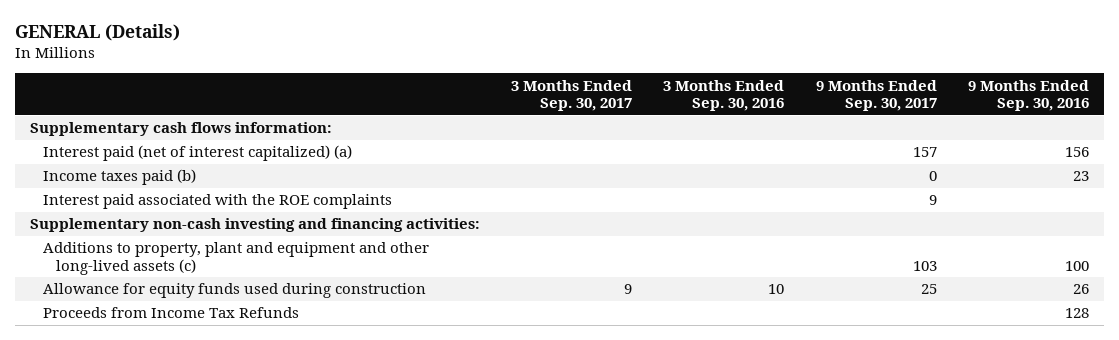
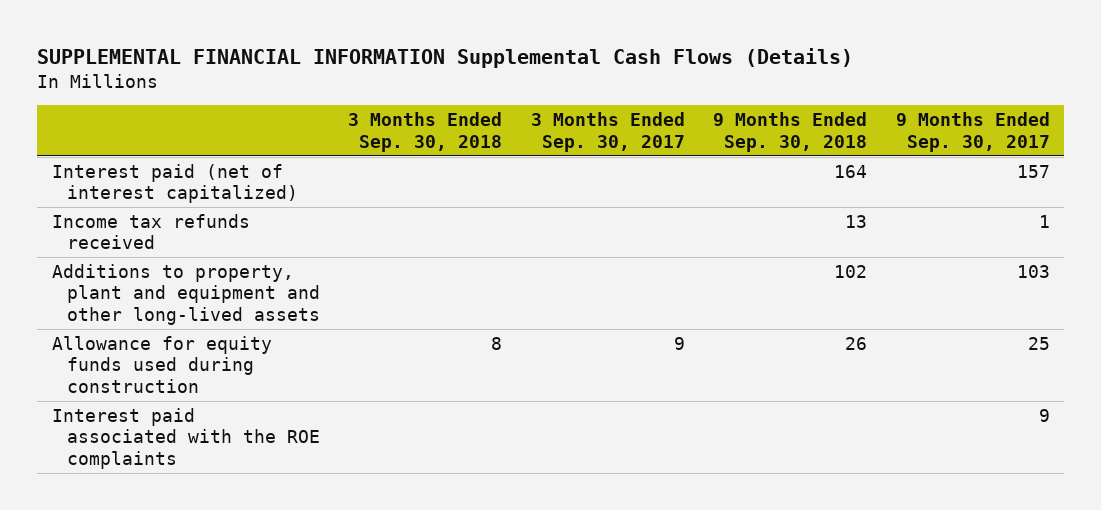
[14,24,180,42] GENERAL (Details) -> [37,48,854,69] SUPPLEMENTAL FINANCIAL INFORMATION Supplemental Cash Flows (Details)
[663,79,785,112] 3 Months Ended Sep. 30, 2016 -> none
[967,79,1089,112] 9 Months Ended Sep. 30, 2016 -> none
none -> [348,112,503,152] 3 Months Ended Sep. 30, 2018
none -> [713,112,868,152] 9 Months Ended Sep. 30, 2018
[30,122,333,137] Supplementary cash flows information: -> none
[42,169,196,186] Income taxes paid (b) -> none
[30,218,481,233] Supplementary non-cash investing and financing activities: -> none
[42,145,352,162] Interest paid (net of interest capitalized) (a) -> [51,163,298,204] Interest paid (net of interest capitalized)
none -> [51,213,250,250] Income tax refunds received
[42,242,429,275] Additions to property, plant and equipment and other long-lived assets (c) -> [51,263,320,325] Additions to property, plant and equipment and other long-lived assets
[42,307,299,319] Proceeds from Income Tax Refunds -> none
[42,194,392,210] Interest paid associated with the ROE complaints -> [51,407,320,469] Interest paid associated with the ROE complaints

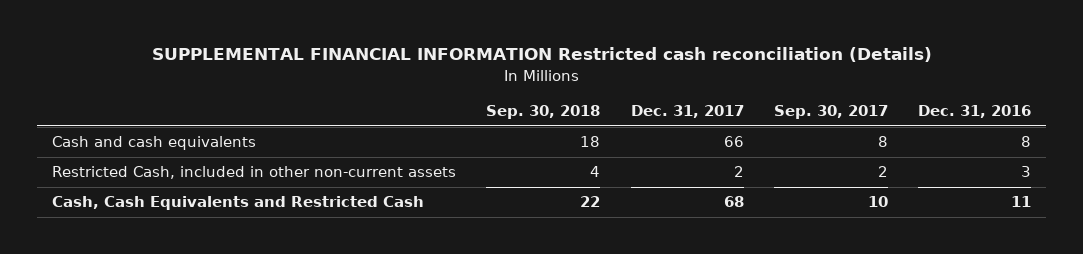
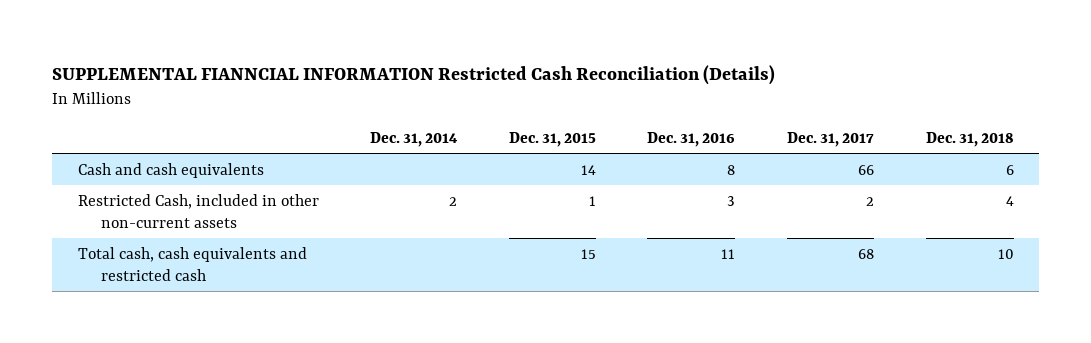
[151,47,932,63] SUPPLEMENTAL FINANCIAL INFORMATION Restricted cash reconciliation (Details) -> [51,64,775,85] SUPPLEMENTAL FIANNCIAL INFORMATION Restricted Cash Reconciliation (Details)
[486,105,601,120] Sep. 30, 2018 -> none
[773,105,888,120] Sep. 30, 2017 -> none
none -> [370,131,459,147] Dec. 31, 2014
none -> [508,131,596,147] Dec. 31, 2015
none -> [925,131,1014,147] Dec. 31, 2018
[52,196,425,211] Cash, Cash Equivalents and Restricted Cash -> [77,246,307,281] Total cash, cash equivalents and restricted cash

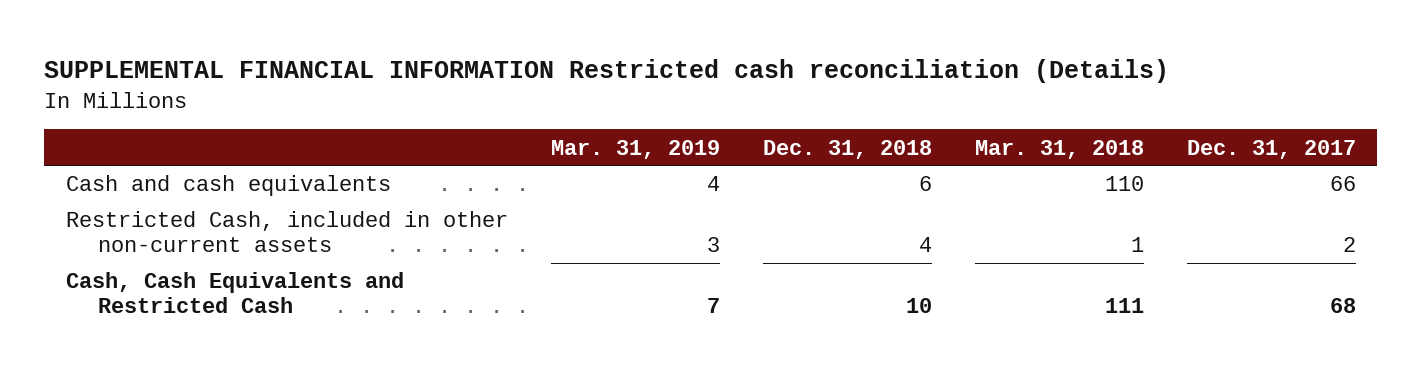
[51,64,775,85] SUPPLEMENTAL FIANNCIAL INFORMATION Restricted Cash Reconciliation (Details) -> [44,59,1170,84] SUPPLEMENTAL FINANCIAL INFORMATION Restricted cash reconciliation (Details)
[370,131,459,147] Dec. 31, 2014 -> none
[508,131,596,147] Dec. 31, 2015 -> none
[647,131,736,147] Dec. 31, 2016 -> none
none -> [550,139,720,159] Mar. 31, 2019
none -> [974,139,1144,159] Mar. 31, 2018
[77,246,307,281] Total cash, cash equivalents and restricted cash -> [65,272,404,314] Cash, Cash Equivalents and Restricted Cash

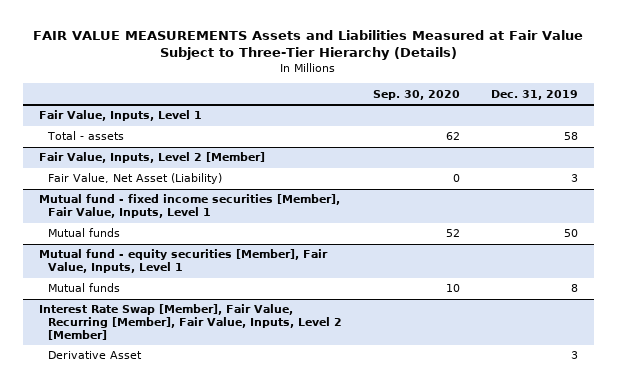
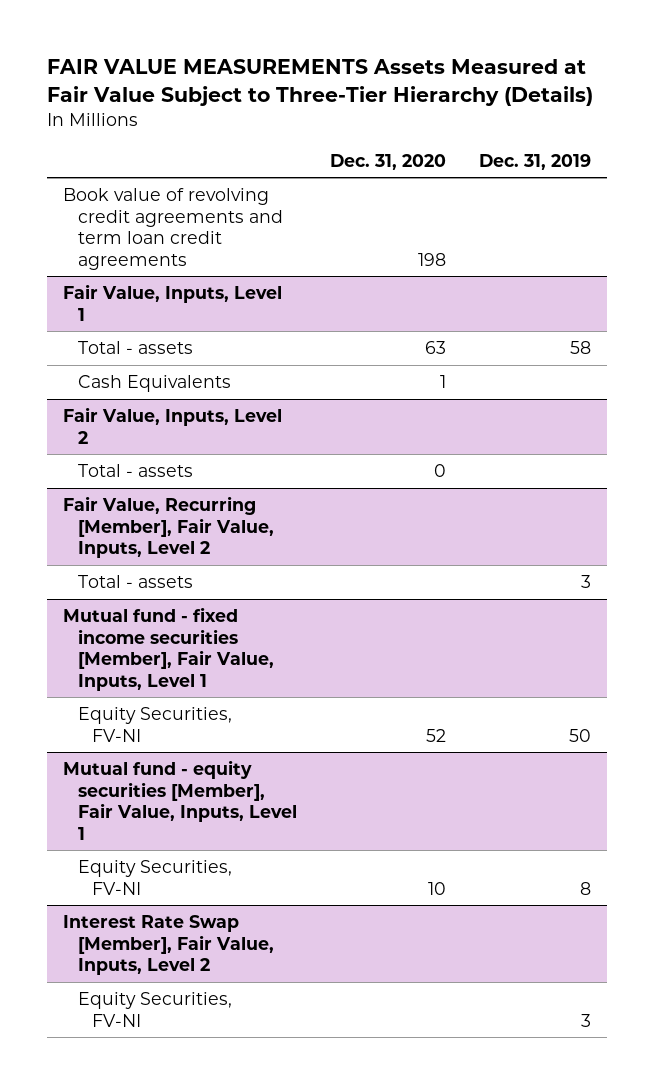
[33,30,584,61] FAIR VALUE MEASUREMENTS Assets and Liabilities Measured at Fair Value Subject to Three-Tier Hierarchy (Details) -> [46,59,593,106] FAIR VALUE MEASUREMENTS Assets Measured at Fair Value Subject to Three-Tier Hierarchy (Details)
[373,89,461,100] Sep. 30, 2020 -> none
none -> [329,153,446,170] Dec. 31, 2020
none -> [63,188,283,270] Book value of revolving credit agreements and term loan credit agreements
[48,173,223,185] Fair Value, Net Asset (Liability) -> none
none -> [77,375,231,393] Cash Equivalents
[38,152,265,164] Fair Value, Inputs, Level 2 [Member] -> [63,407,283,444] Fair Value, Inputs, Level 2
none -> [77,464,193,478] Total - assets
none -> [63,496,274,559] Fair Value, Recurring [Member], Fair Value, Inputs, Level 2
none -> [77,575,193,589] Total - assets
[48,228,121,238] Mutual funds -> [77,707,232,742] Equity Securities, FV-NI
[48,351,143,360] Derivative Asset -> none
[48,283,121,293] Mutual funds -> [77,860,232,895] Equity Securities, FV-NI
[38,304,343,341] Interest Rate Swap [Member], Fair Value, Recurring [Member], Fair Value, Inputs, Level 2 [Member] -> [63,915,274,976] Interest Rate Swap [Member], Fair Value, Inputs, Level 2
none -> [77,992,232,1027] Equity Securities, FV-NI

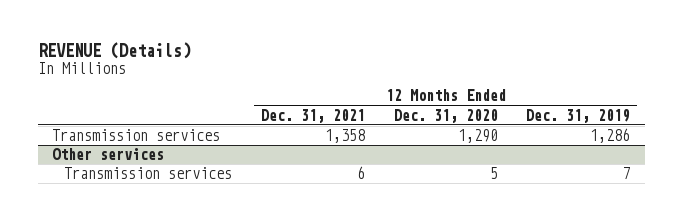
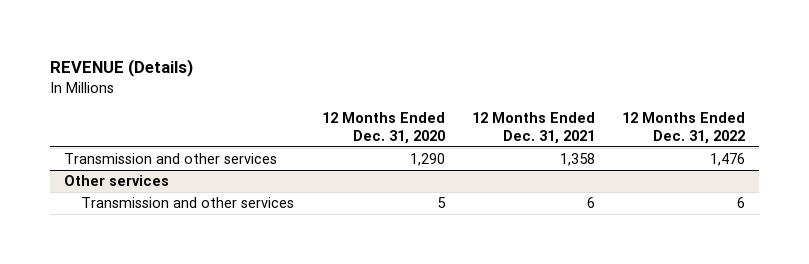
[526,108,631,123] Dec. 31, 2019 -> none
none -> [622,112,746,145] 12 Months Ended Dec. 31, 2022
[52,129,221,142] Transmission services -> [64,152,278,164] Transmission and other services
[64,167,233,180] Transmission services -> [81,196,295,208] Transmission and other services

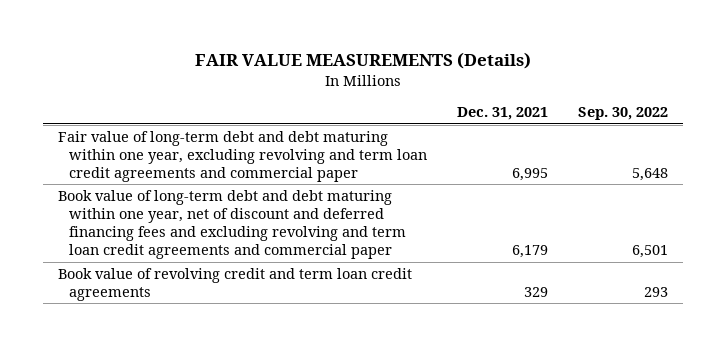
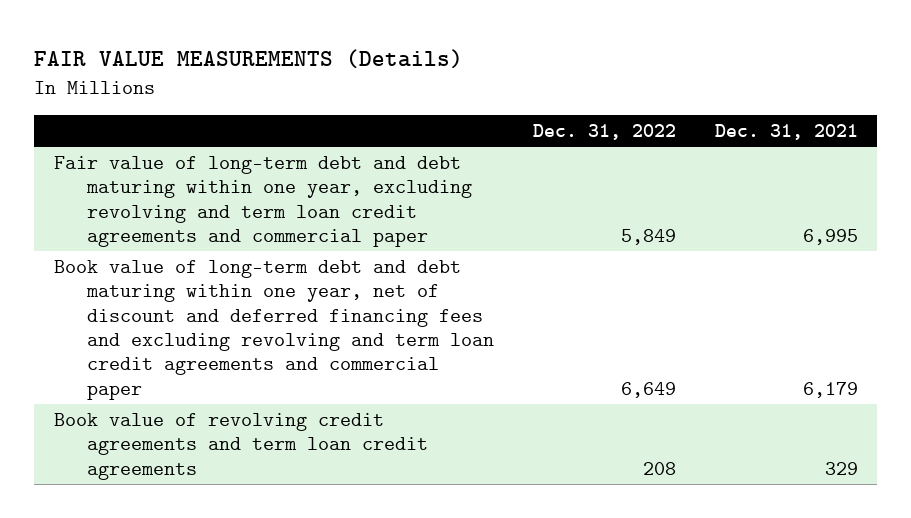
[578,107,669,121] Sep. 30, 2022 -> none
none -> [532,124,676,141] Dec. 31, 2022
[58,267,413,302] Book value of revolving credit and term loan credit agreements -> [53,412,428,480] Book value of revolving credit agreements and term loan credit agreements

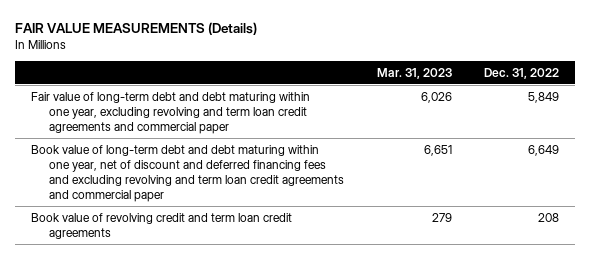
[714,124,858,141] Dec. 31, 2021 -> none
none -> [376,67,452,79] Mar. 31, 2023
[53,412,428,480] Book value of revolving credit agreements and term loan credit agreements -> [30,212,292,239] Book value of revolving credit and term loan credit agreements

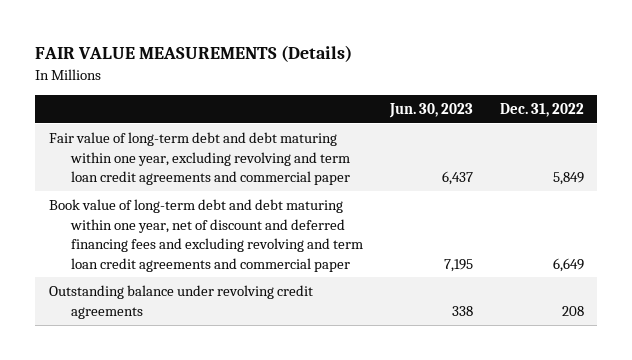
[376,67,452,79] Mar. 31, 2023 -> none
none -> [389,103,474,119] Jun. 30, 2023
[30,212,292,239] Book value of revolving credit and term loan credit agreements -> none
none -> [48,285,313,319] Outstanding balance under revolving credit agreements

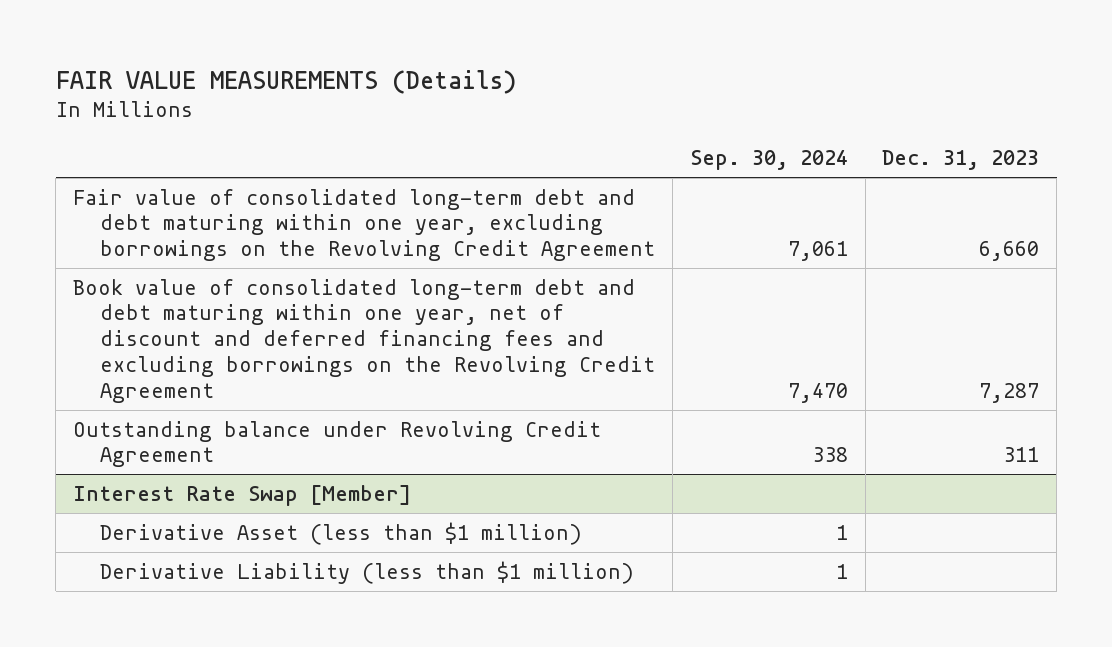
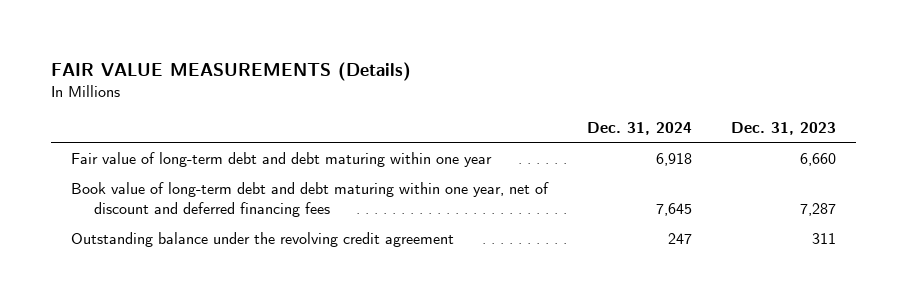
[689,150,848,171] Sep. 30, 2024 -> none
none -> [586,121,692,135] Dec. 31, 2024
[72,484,411,506] Interest Rate Swap [Member] -> none
[100,521,583,545] Derivative Asset (less than $1 million) -> none
[100,560,635,584] Derivative Liability (less than $1 million) -> none
[72,188,656,262] Fair value of consolidated long-term debt and debt maturing within one year, excluding borrowings on the Revolving Credit Agreement -> [70,151,492,167] Fair value of long-term debt and debt maturing within one year
[72,278,656,404] Book value of consolidated long-term debt and debt maturing within one year, net of discount and deferred financing fees and excluding borrowings on the Revolving Credit Agreement -> [70,181,549,217] Book value of long-term debt and debt maturing within one year, net of discount and deferred financing fees
[72,420,601,468] Outstanding balance under Revolving Credit Agreement -> [70,231,454,247] Outstanding balance under the revolving credit agreement

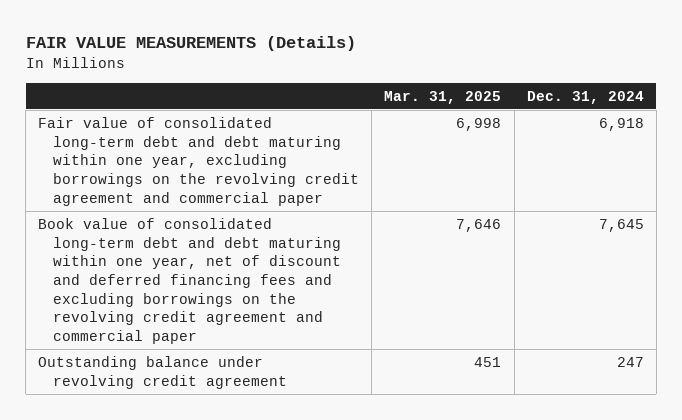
[731,121,837,135] Dec. 31, 2023 -> none
none -> [384,90,502,104] Mar. 31, 2025
[70,151,492,167] Fair value of long-term debt and debt maturing within one year -> [38,116,360,206] Fair value of consolidated long-term debt and debt maturing within one year, excluding borrowings on the revolving credit agreement and commercial paper
[70,181,549,217] Book value of long-term debt and debt maturing within one year, net of discount and deferred financing fees -> [38,217,342,345] Book value of consolidated long-term debt and debt maturing within one year, net of discount and deferred financing fees and excluding borrowings on the revolving credit agreement and commercial paper
[70,231,454,247] Outstanding balance under the revolving credit agreement -> [38,355,288,389] Outstanding balance under revolving credit agreement

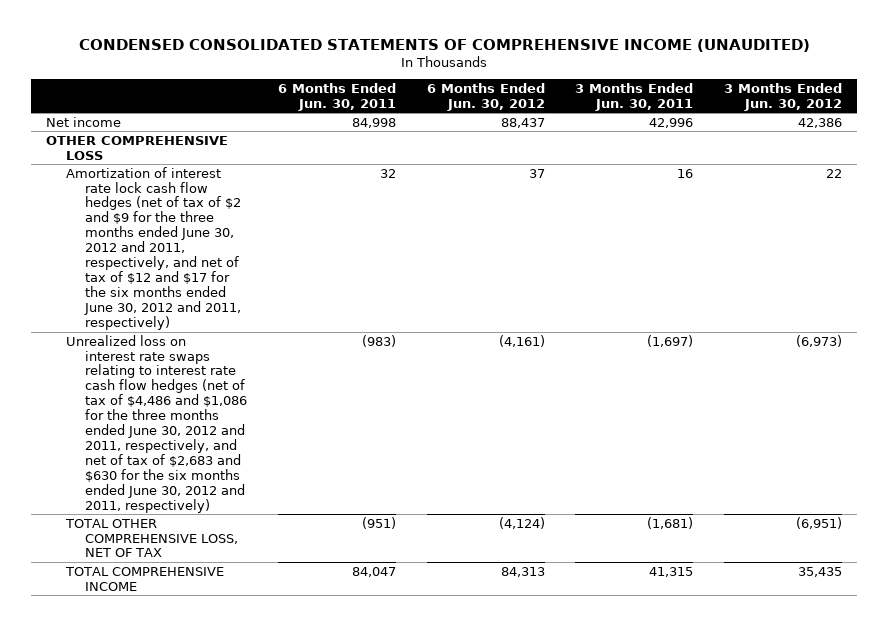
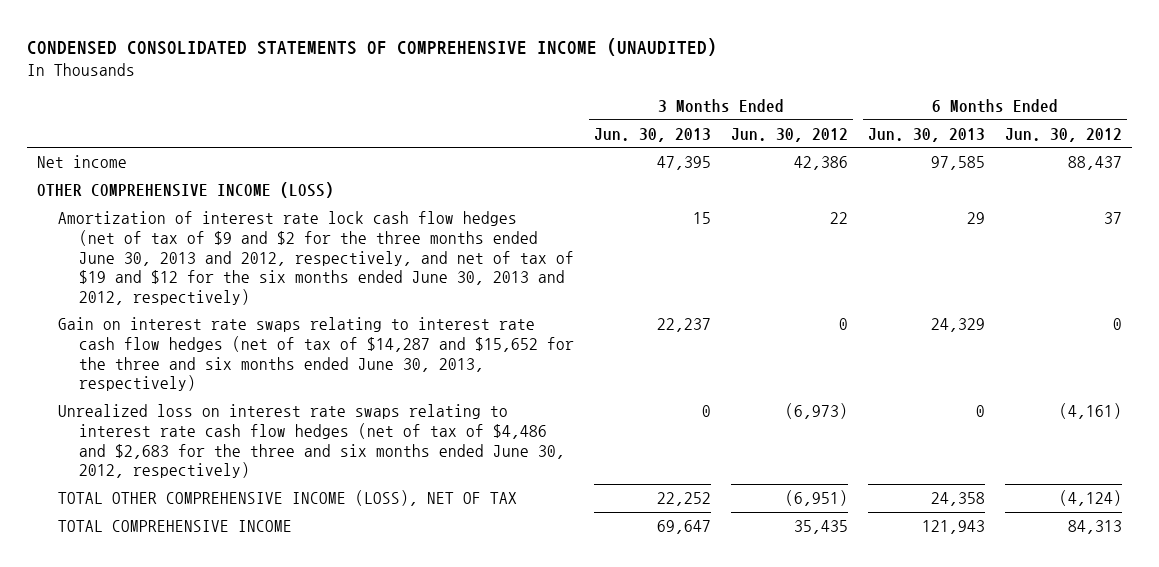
[277,82,396,111] 6 Months Ended Jun. 30, 2011 -> none
[575,82,694,111] 3 Months Ended Jun. 30, 2011 -> none
none -> [594,127,712,142] Jun. 30, 2013
none -> [868,127,986,142] Jun. 30, 2013
[45,135,228,160] OTHER COMPREHENSIVE LOSS -> [36,182,334,199] OTHER COMPREHENSIVE INCOME (LOSS)
[65,166,242,331] Amortization of interest rate lock cash flow hedges (net of tax of $2 and $9 for the three months ended June 30, 2012 and 2011, respectively, and net of tax of $12 and $17 for the six months ended June 30, 2012 and 2011, respectively) -> [58,211,575,305] Amortization of interest rate lock cash flow hedges (net of tax of $9 and $2 for the three months ended June 30, 2013 and 2012, respectively, and net of tax of $19 and $12 for the six months ended June 30, 2013 and 2012, respectively)
none -> [58,317,575,392] Gain on interest rate swaps relating to interest rate cash flow hedges (net of tax of $14,287 and $15,652 for the three and six months ended June 30, 2013, respectively)
[65,334,248,513] Unrealized loss on interest rate swaps relating to interest rate cash flow hedges (net of tax of $4,486 and $1,086 for the three months ended June 30, 2012 and 2011, respectively, and net of tax of $2,683 and $630 for the six months ended June 30, 2012 and 2011, respectively) -> [58,404,566,479] Unrealized loss on interest rate swaps relating to interest rate cash flow hedges (net of tax of $4,486 and $2,683 for the three and six months ended June 30, 2012, respectively)
[64,518,239,558] TOTAL OTHER COMPREHENSIVE LOSS, NET OF TAX -> [58,490,518,507] TOTAL OTHER COMPREHENSIVE INCOME (LOSS), NET OF TAX

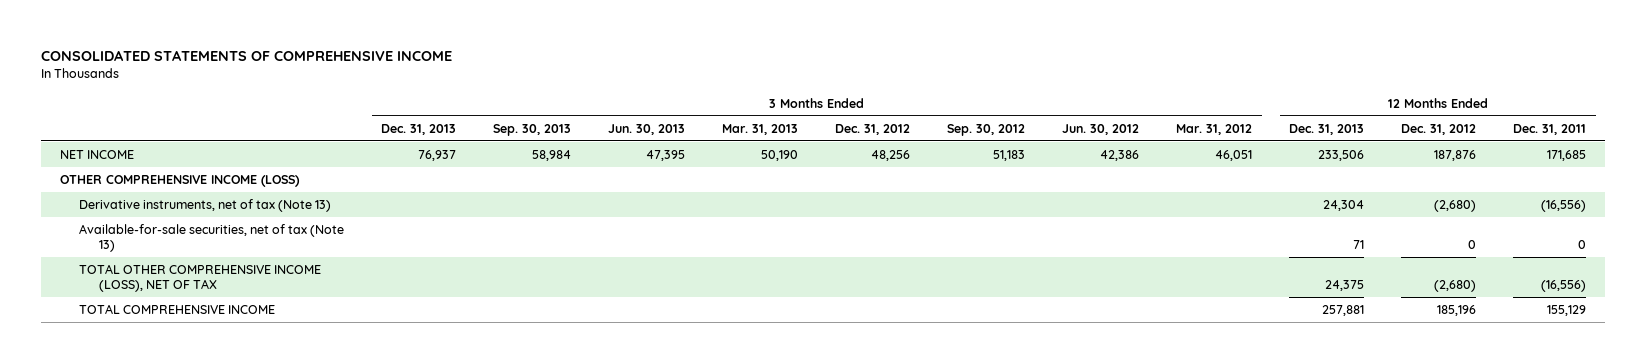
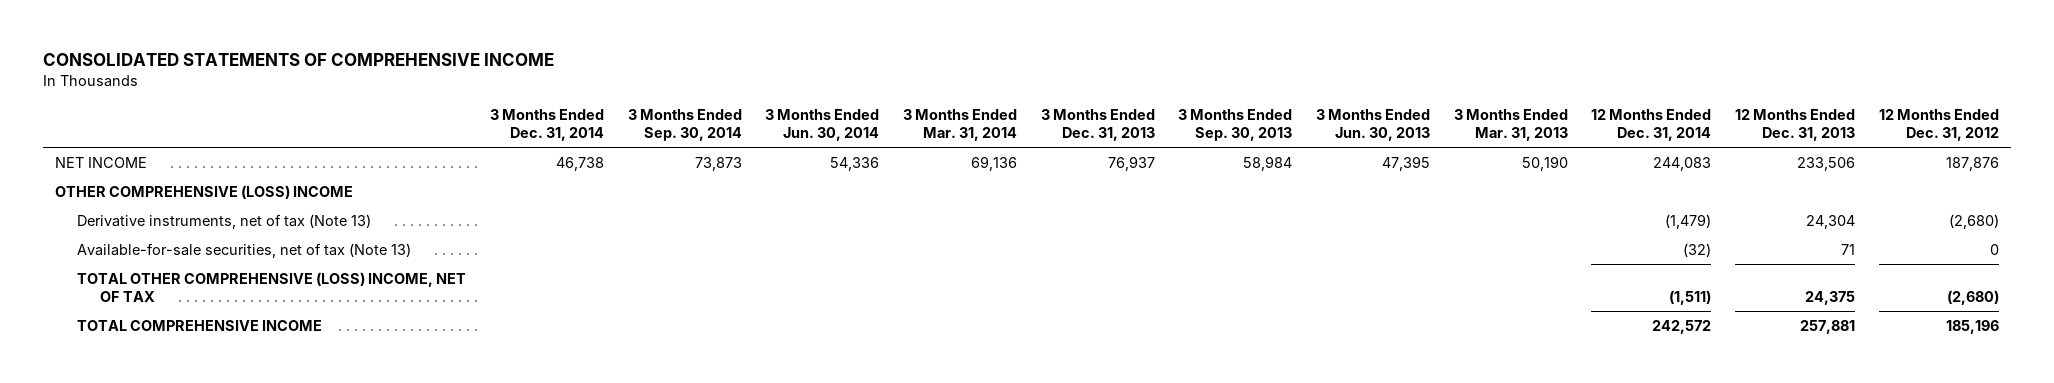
[835,123,911,135] Dec. 31, 2012 -> none
[947,123,1026,136] Sep. 30, 2012 -> none
[1062,123,1140,135] Jun. 30, 2012 -> none
[1176,123,1253,135] Mar. 31, 2012 -> none
[1513,123,1587,135] Dec. 31, 2011 -> none
none -> [489,109,604,142] 3 Months Ended Dec. 31, 2014
none -> [627,109,742,142] 3 Months Ended Sep. 30, 2014
none -> [765,109,880,142] 3 Months Ended Jun. 30, 2014
none -> [902,109,1017,142] 3 Months Ended Mar. 31, 2014
none -> [1591,109,1712,142] 12 Months Ended Dec. 31, 2014
[59,175,300,188] OTHER COMPREHENSIVE INCOME (LOSS) -> [54,184,353,199] OTHER COMPREHENSIVE (LOSS) INCOME
[79,264,322,293] TOTAL OTHER COMPREHENSIVE INCOME (LOSS), NET OF TAX -> [77,271,467,302] TOTAL OTHER COMPREHENSIVE (LOSS) INCOME, NET OF TAX

